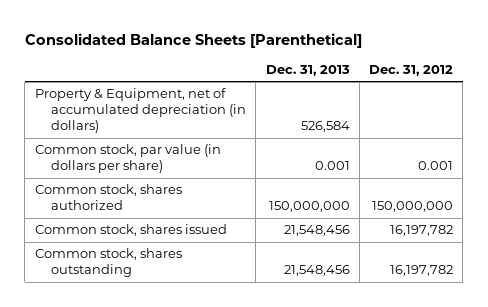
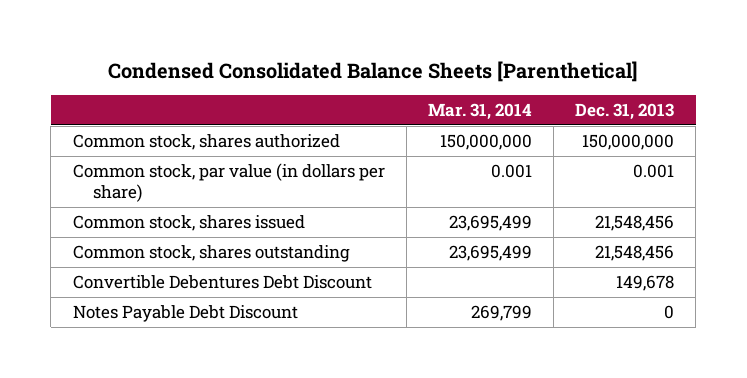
[24,32,362,48] Consolidated Balance Sheets [Parenthetical] -> [108,60,639,82] Condensed Consolidated Balance Sheets [Parenthetical]
[369,64,454,76] Dec. 31, 2012 -> none
none -> [427,103,532,121] Mar. 31, 2014
[34,88,247,134] Property & Equipment, net of accumulated depreciation (in dollars) -> none
[34,144,221,174] Common stock, par value (in dollars per share) -> [72,163,385,203] Common stock, par value (in dollars per share)
none -> [72,275,372,290] Convertible Debentures Debt Discount
none -> [72,305,298,323] Notes Payable Debt Discount

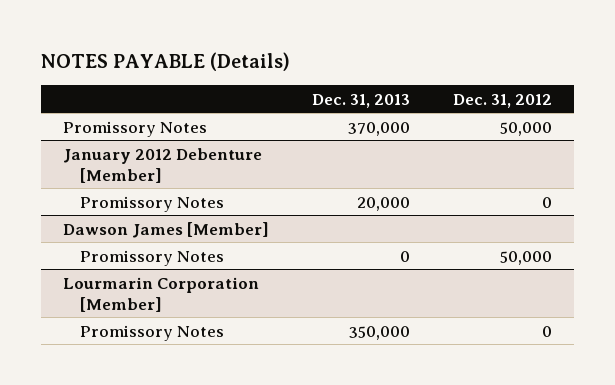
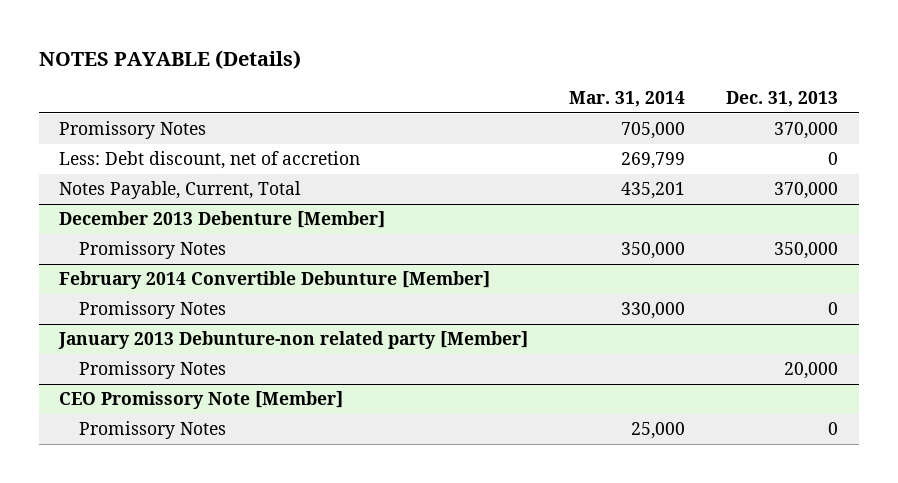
[453,93,553,108] Dec. 31, 2012 -> none
none -> [569,91,686,108] Mar. 31, 2014
[62,147,262,183] January 2012 Debenture [Member] -> none
none -> [59,151,361,170] Less: Debt discount, net of accretion
none -> [59,181,302,200] Notes Payable, Current, Total
none -> [59,211,386,229] December 2013 Debenture [Member]
none -> [79,241,227,260] Promissory Notes
none -> [59,271,491,290] February 2014 Convertible Debunture [Member]
none -> [79,301,227,320] Promissory Notes
none -> [58,331,529,350] January 2013 Debunture-non related party [Member]
[62,221,269,238] Dawson James [Member] -> none
none -> [59,391,344,410] CEO Promissory Note [Member]
[62,276,259,312] Lourmarin Corporation [Member] -> none
[80,324,225,341] Promissory Notes -> none

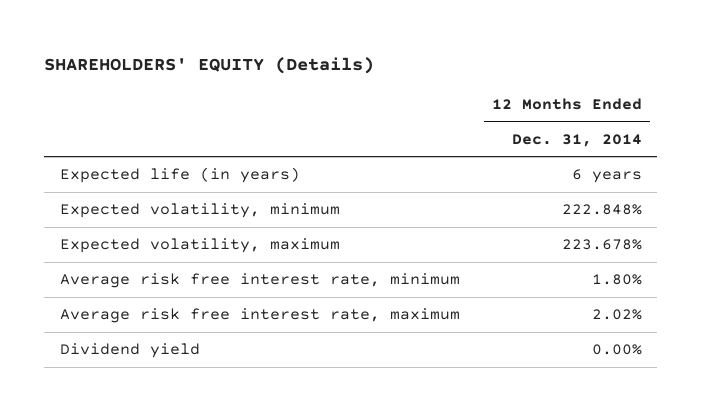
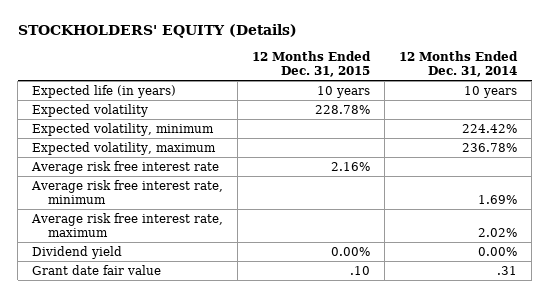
[44,57,375,75] SHAREHOLDERS' EQUITY (Details) -> [17,24,297,39] STOCKHOLDERS' EQUITY (Details)
none -> [252,50,372,78] 12 Months Ended Dec. 31, 2015
[571,169,642,184] 6 years -> [464,85,518,98] 10 years
none -> [32,103,149,117] Expected volatility
[561,204,642,216] 222.848% -> [462,123,518,133] 224.42%
[561,239,642,251] 223.678% -> [462,142,518,152] 236.78%
none -> [31,160,220,174] Average risk free interest rate
[591,274,642,286] 1.80% -> [478,195,518,205] 1.69%
none -> [32,264,162,275] Grant date fair value

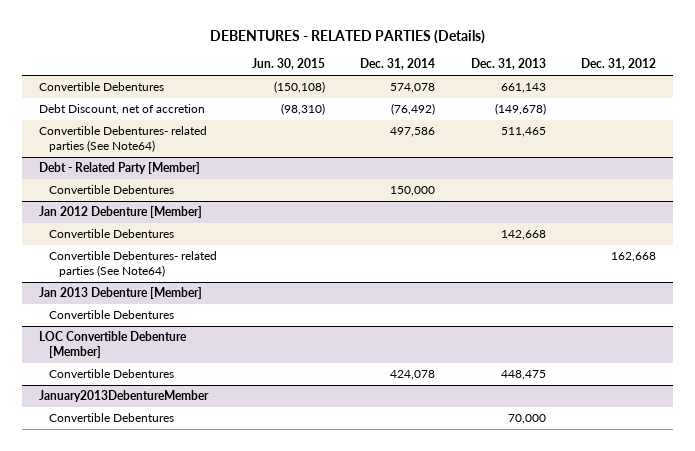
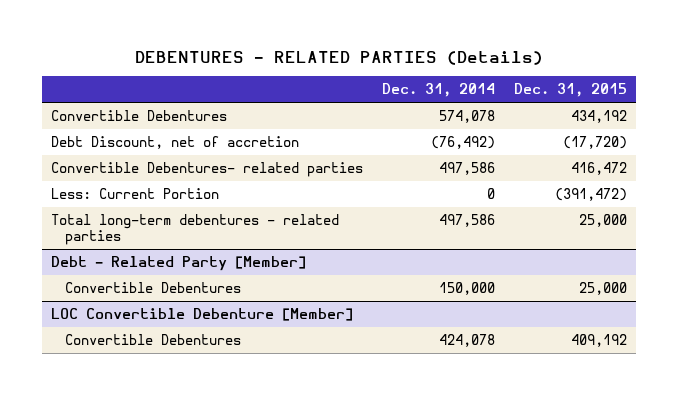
[252,58,326,71] Jun. 30, 2015 -> none
[470,58,546,71] Dec. 31, 2013 -> none
[580,58,656,71] Dec. 31, 2012 -> none
none -> [513,83,627,98] Dec. 31, 2015
[39,126,208,152] Convertible Debentures- related parties (See Note64) -> [51,162,364,178] Convertible Debentures- related parties
none -> [51,188,220,200] Less: Current Portion
none -> [51,214,340,246] Total long-term debentures - related parties
[39,206,203,219] Jan 2012 Debenture [Member] -> none
[49,229,175,239] Convertible Debentures -> none
[49,251,218,277] Convertible Debentures- related parties (See Note64) -> none
[39,287,203,300] Jan 2013 Debenture [Member] -> none
[49,310,175,320] Convertible Debentures -> none
[39,390,210,403] January2013DebentureMember -> none
[49,413,175,423] Convertible Debentures -> none

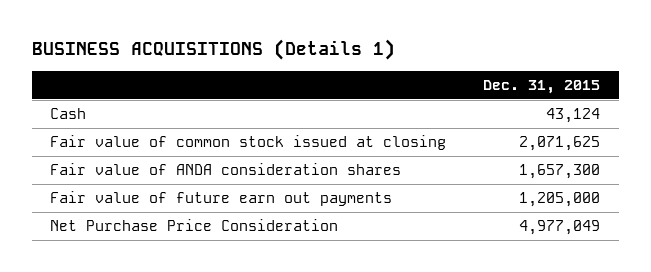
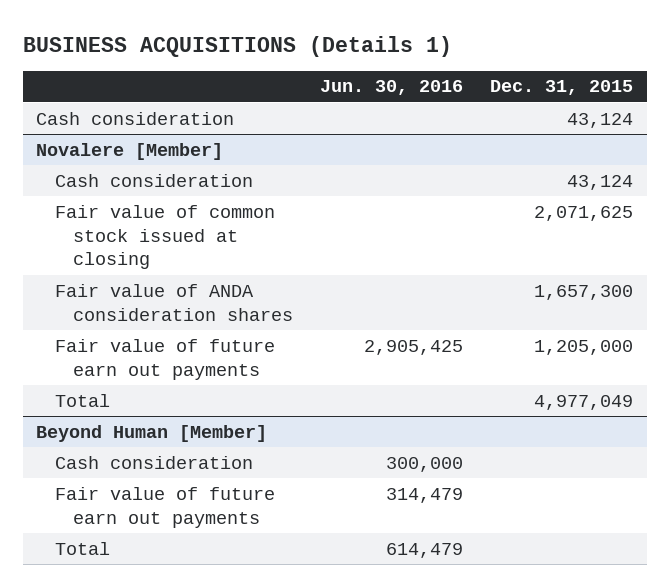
none -> [320,80,464,96] Jun. 30, 2016
[50,108,87,120] Cash -> [36,111,235,125] Cash consideration
none -> [36,142,224,160] Novalere [Member]
none -> [54,173,253,187] Cash consideration
[50,219,339,232] Net Purchase Price Consideration -> [54,393,110,407] Total
none -> [36,424,268,442] Beyond Human [Member]
none -> [54,455,253,469] Cash consideration
none -> [54,486,275,528] Fair value of future earn out payments
none -> [54,541,110,555] Total

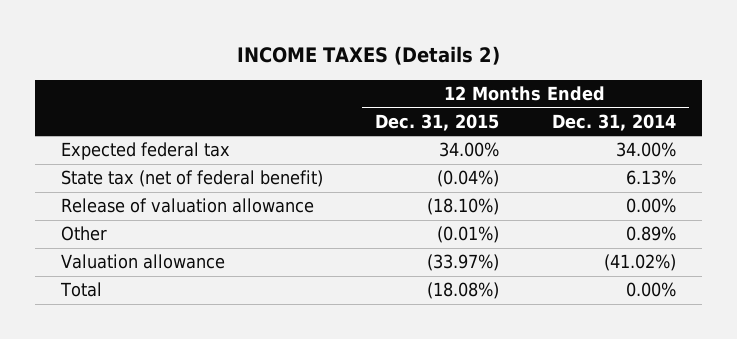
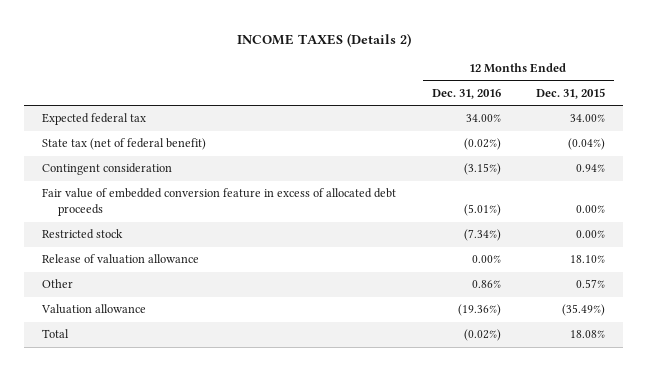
[551,113,676,131] Dec. 31, 2014 -> none
none -> [431,89,501,100] Dec. 31, 2016
none -> [42,163,173,176] Contingent consideration
none -> [42,188,397,217] Fair value of embedded conversion feature in excess of allocated debt proceeds
none -> [42,229,124,240] Restricted stock
[427,198,500,216] (18.10%) -> [569,255,605,264] 18.10%
[437,226,500,244] (0.01%) -> [575,279,605,289] 0.57%
[427,254,500,272] (33.97%) -> [561,304,605,317] (35.49%)
[427,282,500,300] (18.08%) -> [569,330,605,339] 18.08%

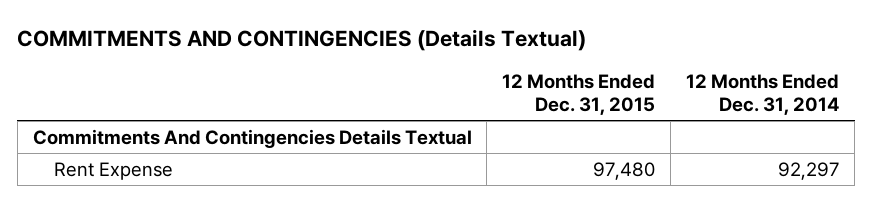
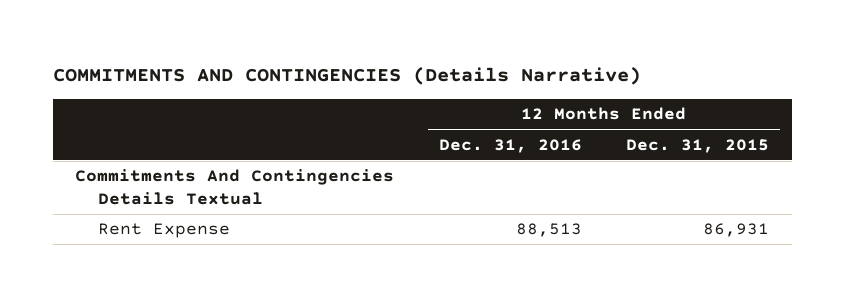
[17,29,587,52] COMMITMENTS AND CONTINGENCIES (Details Textual) -> [52,66,641,85] COMMITMENTS AND CONTINGENCIES (Details Narrative)
[686,74,840,115] 12 Months Ended Dec. 31, 2014 -> none
none -> [438,138,582,153] Dec. 31, 2016
[593,161,656,180] 97,480 -> [703,223,770,238] 86,931

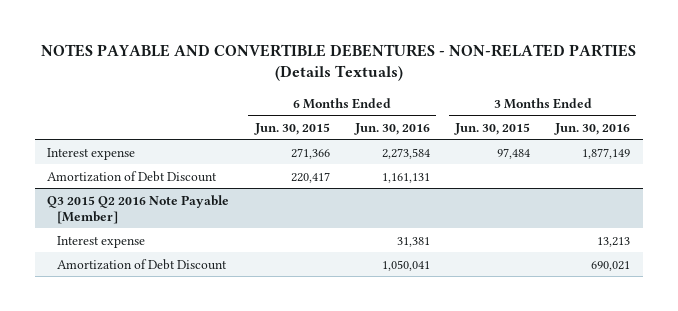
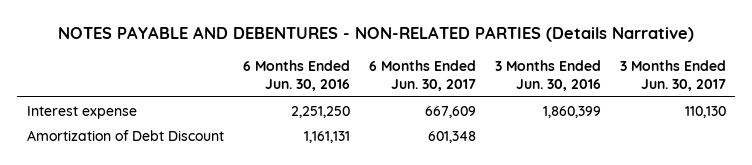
[40,44,636,82] NOTES PAYABLE AND CONVERTIBLE DEBENTURES - NON-RELATED PARTIES (Details Textuals) -> [58,26,695,43] NOTES PAYABLE AND DEBENTURES - NON-RELATED PARTIES (Details Narrative)
[253,122,330,135] Jun. 30, 2015 -> none
[453,122,530,135] Jun. 30, 2015 -> none
none -> [368,60,476,92] 6 Months Ended Jun. 30, 2017
none -> [619,60,726,92] 3 Months Ended Jun. 30, 2017
[381,147,430,159] 2,273,584 -> [290,105,350,118] 2,251,250
[582,147,631,159] 1,877,149 -> [542,105,601,118] 1,860,399
[47,194,230,224] Q3 2015 Q2 2016 Note Payable [Member] -> none
[57,235,146,248] Interest expense -> none
[57,258,228,270] Amortization of Debt Discount -> none

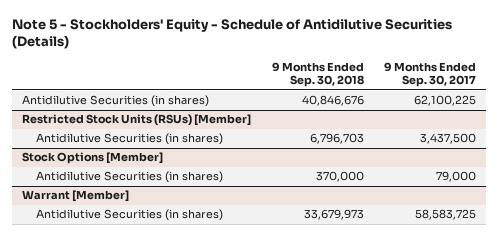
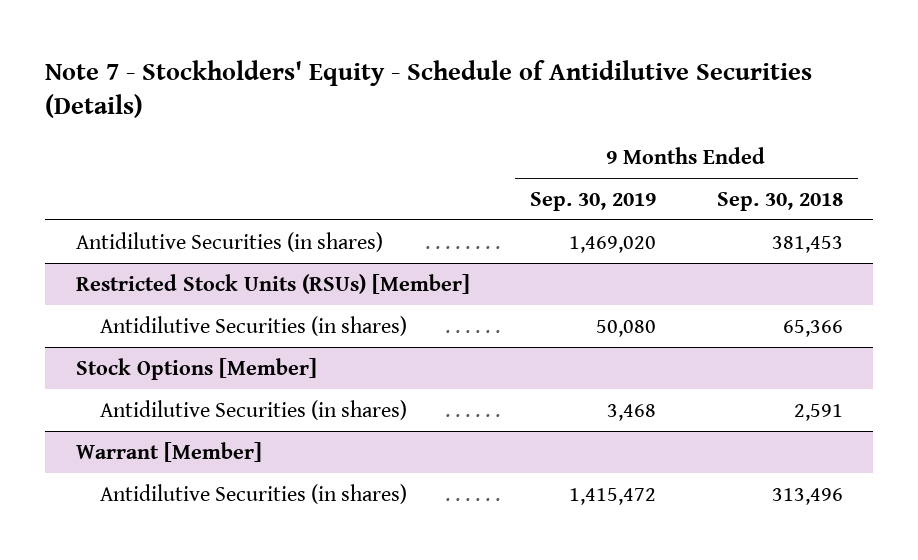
[11,19,452,50] Note 5 - Stockholders' Equity - Schedule of Antidilutive Securities (Details) -> [45,59,813,119] Note 7 - Stockholders' Equity - Schedule of Antidilutive Securities (Details)
[384,61,477,88] 9 Months Ended Sep. 30, 2017 -> none
none -> [530,191,657,211] Sep. 30, 2019
[301,95,364,107] 40,846,676 -> [771,235,843,253] 381,453
[309,133,364,145] 6,796,703 -> [782,319,843,337] 65,366
[315,171,364,183] 370,000 -> [793,403,843,421] 2,591
[303,209,364,221] 33,679,973 -> [771,487,843,505] 313,496

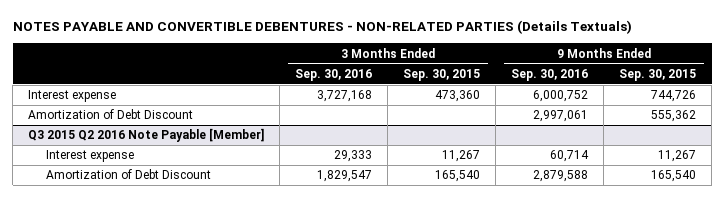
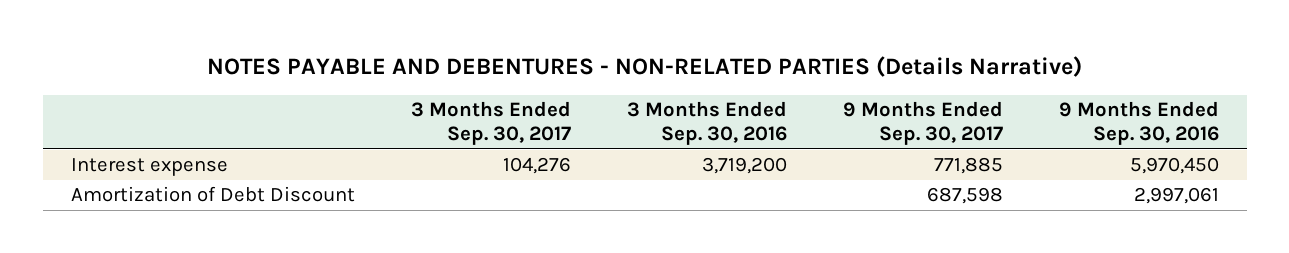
[12,20,632,35] NOTES PAYABLE AND CONVERTIBLE DEBENTURES - NON-RELATED PARTIES (Details Textuals) -> [206,56,1082,78] NOTES PAYABLE AND DEBENTURES - NON-RELATED PARTIES (Details Narrative)
[403,68,481,81] Sep. 30, 2015 -> none
[619,68,697,81] Sep. 30, 2015 -> none
none -> [410,101,571,146] 3 Months Ended Sep. 30, 2017
none -> [842,101,1003,146] 9 Months Ended Sep. 30, 2017
[317,90,373,103] 3,727,168 -> [701,157,787,175] 3,719,200
[533,90,589,103] 6,000,752 -> [1129,157,1219,175] 5,970,450
[28,128,265,143] Q3 2015 Q2 2016 Note Payable [Member] -> none
[45,150,134,163] Interest expense -> none
[45,169,211,180] Amortization of Debt Discount -> none

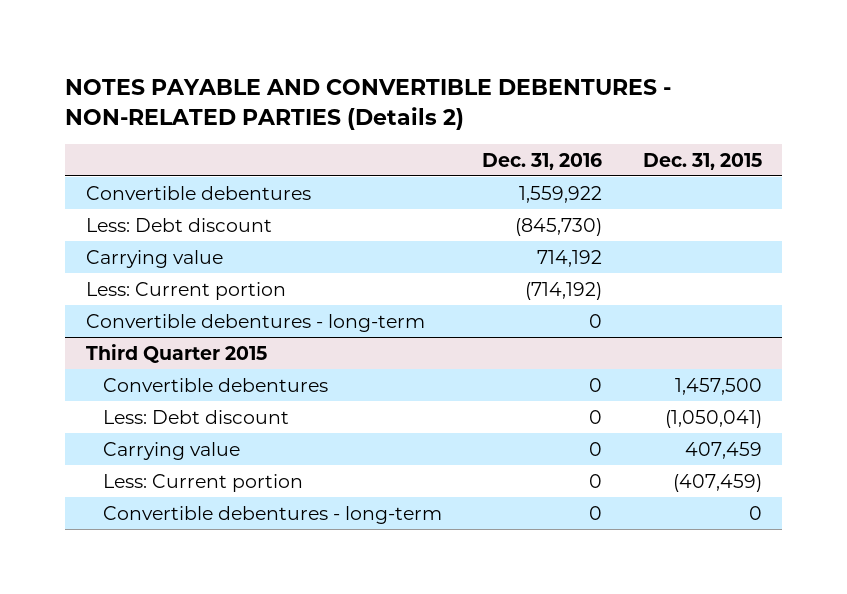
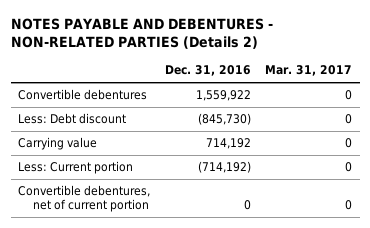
[65,79,672,131] NOTES PAYABLE AND CONVERTIBLE DEBENTURES - NON-RELATED PARTIES (Details 2) -> [10,17,273,49] NOTES PAYABLE AND DEBENTURES - NON-RELATED PARTIES (Details 2)
[642,152,762,170] Dec. 31, 2015 -> none
none -> [265,65,353,77] Mar. 31, 2017
[85,343,267,363] Third Quarter 2015 -> none
[103,377,329,392] Convertible debentures -> none
[103,409,290,424] Less: Debt discount -> none
[103,441,241,460] Carrying value -> none
[103,473,304,492] Less: Current portion -> none
[103,505,443,524] Convertible debentures - long-term -> none
[85,313,425,332] Convertible debentures - long-term -> [18,185,151,213] Convertible debentures, net of current portion

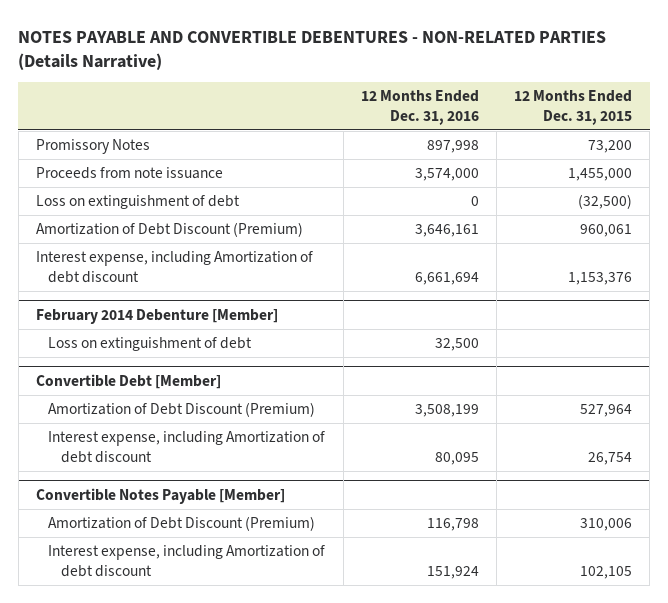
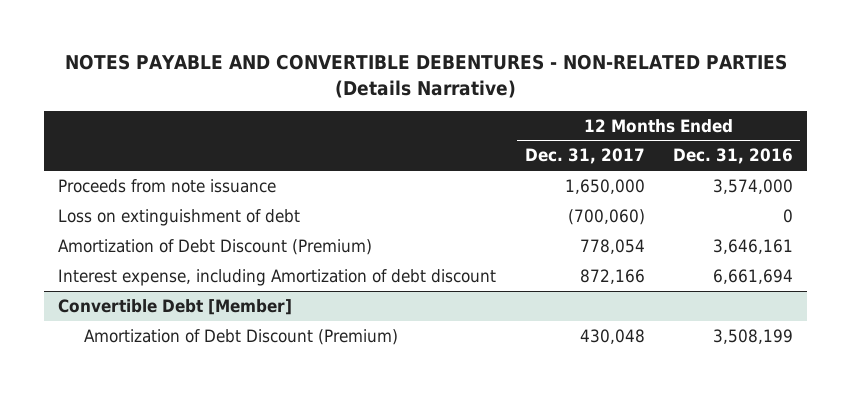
[514,90,633,125] 12 Months Ended Dec. 31, 2015 -> none
none -> [524,148,645,165] Dec. 31, 2017
[36,138,151,154] Promissory Notes -> none
[36,308,279,324] February 2014 Debenture [Member] -> none
[48,336,253,351] Loss on extinguishment of debt -> none
[48,430,326,463] Interest expense, including Amortization of debt discount -> none
[36,487,286,504] Convertible Notes Payable [Member] -> none
[48,515,316,531] Amortization of Debt Discount (Premium) -> none
[48,544,326,577] Interest expense, including Amortization of debt discount -> none

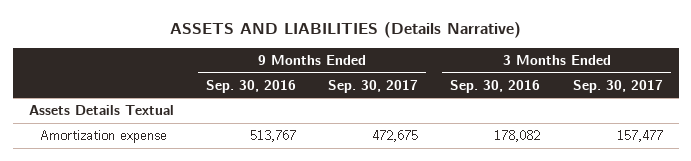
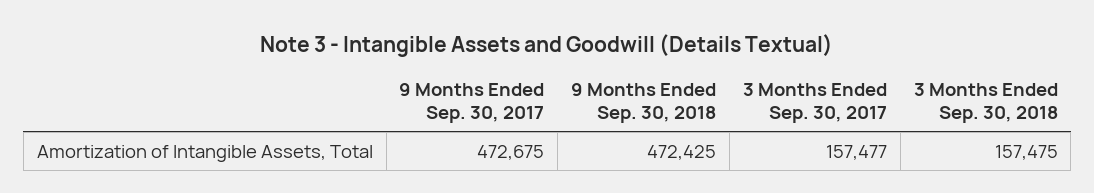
[169,22,521,39] ASSETS AND LIABILITIES (Details Narrative) -> [260,33,834,57] Note 3 - Intangible Assets and Goodwill (Details Textual)
[205,79,296,93] Sep. 30, 2016 -> none
[450,79,541,93] Sep. 30, 2016 -> none
none -> [571,82,717,124] 9 Months Ended Sep. 30, 2018
none -> [913,82,1058,124] 3 Months Ended Sep. 30, 2018
[28,105,174,116] Assets Details Textual -> none
[40,130,168,144] Amortization expense -> [36,144,373,162] Amortization of Intangible Assets, Total

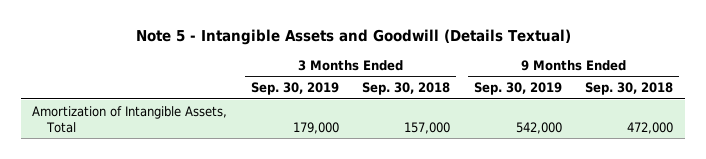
[260,33,834,57] Note 3 - Intangible Assets and Goodwill (Details Textual) -> [135,28,571,45] Note 5 - Intangible Assets and Goodwill (Details Textual)
[399,82,545,124] 9 Months Ended Sep. 30, 2017 -> none
[742,82,887,124] 3 Months Ended Sep. 30, 2017 -> none
none -> [250,82,339,96] Sep. 30, 2019
none -> [473,82,562,96] Sep. 30, 2019
[647,144,717,160] 472,425 -> [627,121,674,134] 472,000
[994,144,1058,160] 157,475 -> [404,121,451,134] 157,000

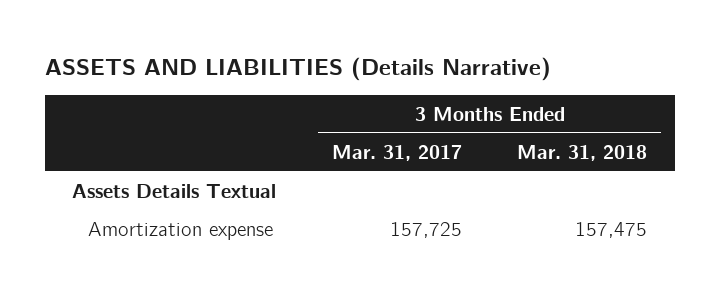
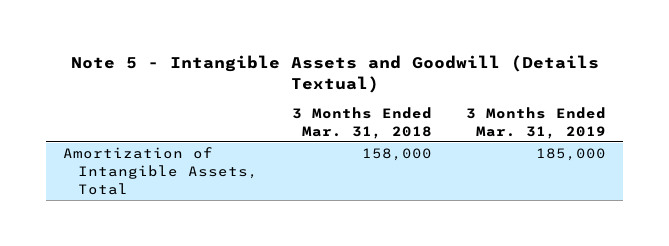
[44,57,551,82] ASSETS AND LIABILITIES (Details Narrative) -> [70,54,599,93] Note 5 - Intangible Assets and Goodwill (Details Textual)
[331,144,462,161] Mar. 31, 2017 -> none
none -> [465,106,606,139] 3 Months Ended Mar. 31, 2019
[72,183,277,198] Assets Details Textual -> none
[87,221,273,240] Amortization expense -> none
none -> [63,147,258,195] Amortization of Intangible Assets, Total

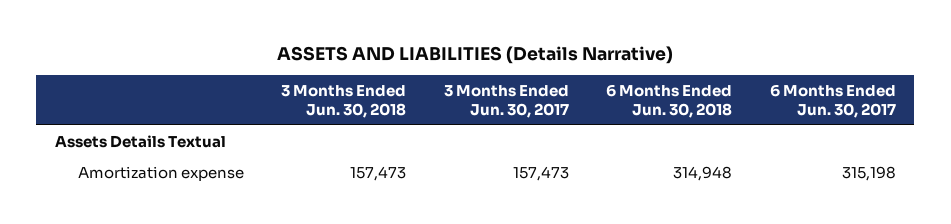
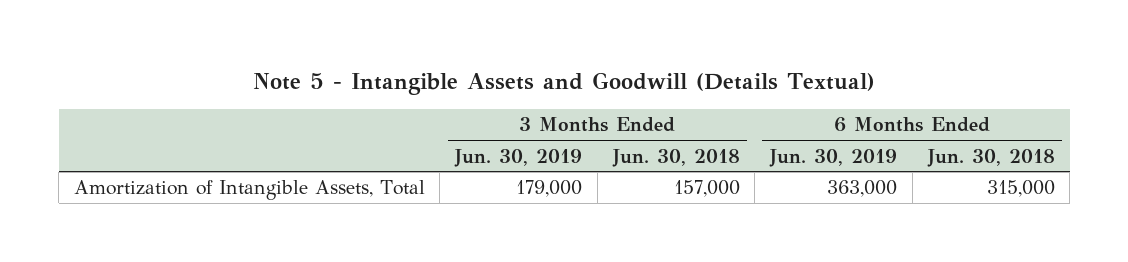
[277,46,674,65] ASSETS AND LIABILITIES (Details Narrative) -> [253,72,876,96] Note 5 - Intangible Assets and Goodwill (Details Textual)
[443,85,569,118] 3 Months Ended Jun. 30, 2017 -> none
[769,84,896,118] 6 Months Ended Jun. 30, 2017 -> none
none -> [454,148,583,167] Jun. 30, 2019
none -> [769,148,898,167] Jun. 30, 2019
[55,134,227,148] Assets Details Textual -> none
[77,165,244,181] Amortization expense -> none
none -> [73,180,425,201] Amortization of Intangible Assets, Total

